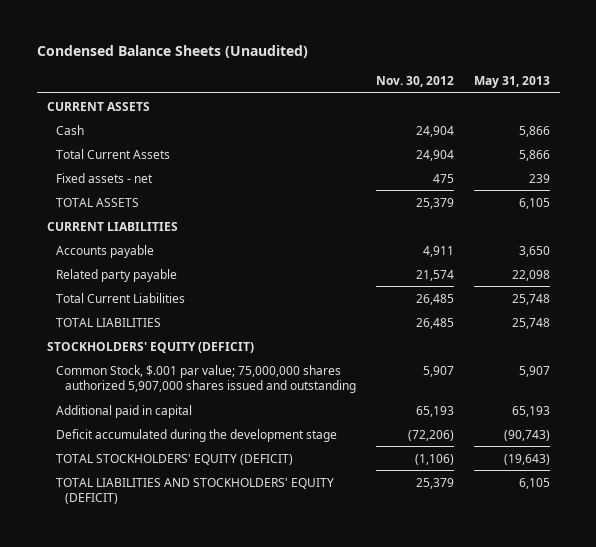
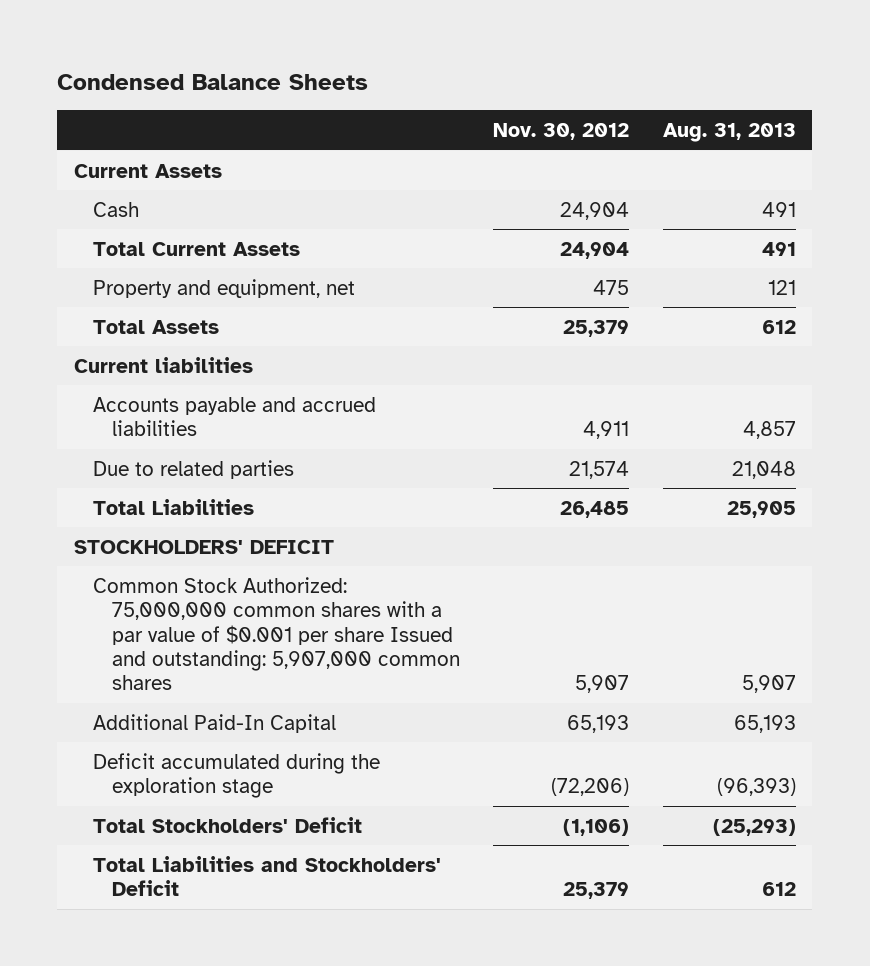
[36,44,308,58] Condensed Balance Sheets (Unaudited) -> [57,73,369,90] Condensed Balance Sheets
[473,75,550,88] May 31, 2013 -> none
none -> [662,123,796,143] Aug. 31, 2013
[46,101,150,111] CURRENT ASSETS -> [74,163,223,178] Current Assets
[56,292,186,303] Total Current Liabilities -> none
[56,172,154,183] Fixed assets - net -> [92,278,355,298] Property and equipment, net
[56,197,140,207] TOTAL ASSETS -> [92,319,219,334] Total Assets
[46,221,178,231] CURRENT LIABILITIES -> [74,356,254,373] Current liabilities
[56,244,155,258] Accounts payable -> [92,396,376,437] Accounts payable and accrued liabilities
[56,268,178,282] Related party payable -> [92,459,294,479] Due to related parties
[56,317,162,327] TOTAL LIABILITIES -> [92,498,254,515] Total Liabilities
[46,341,254,353] STOCKHOLDERS' EQUITY (DEFICIT) -> [74,539,335,554] STOCKHOLDERS' DEFICIT
[56,364,357,393] Common Stock, $.001 par value; 75,000,000 shares authorized 5,907,000 shares issued and outstanding -> [92,576,460,691] Common Stock Authorized: 75,000,000 common shares with a par value of $0.001 per share Issued and outstanding: 5,907,000 common shares
[56,404,193,418] Additional paid in capital -> [92,713,336,733] Additional Paid-In Capital
[56,428,338,442] Deficit accumulated during the development stage -> [92,752,380,799] Deficit accumulated during the exploration stage
[56,453,294,465] TOTAL STOCKHOLDERS' EQUITY (DEFICIT) -> [92,816,362,833] Total Stockholders' Deficit
[56,477,335,504] TOTAL LIABILITIES AND STOCKHOLDERS' EQUITY (DEFICIT) -> [92,855,441,897] Total Liabilities and Stockholders' Deficit

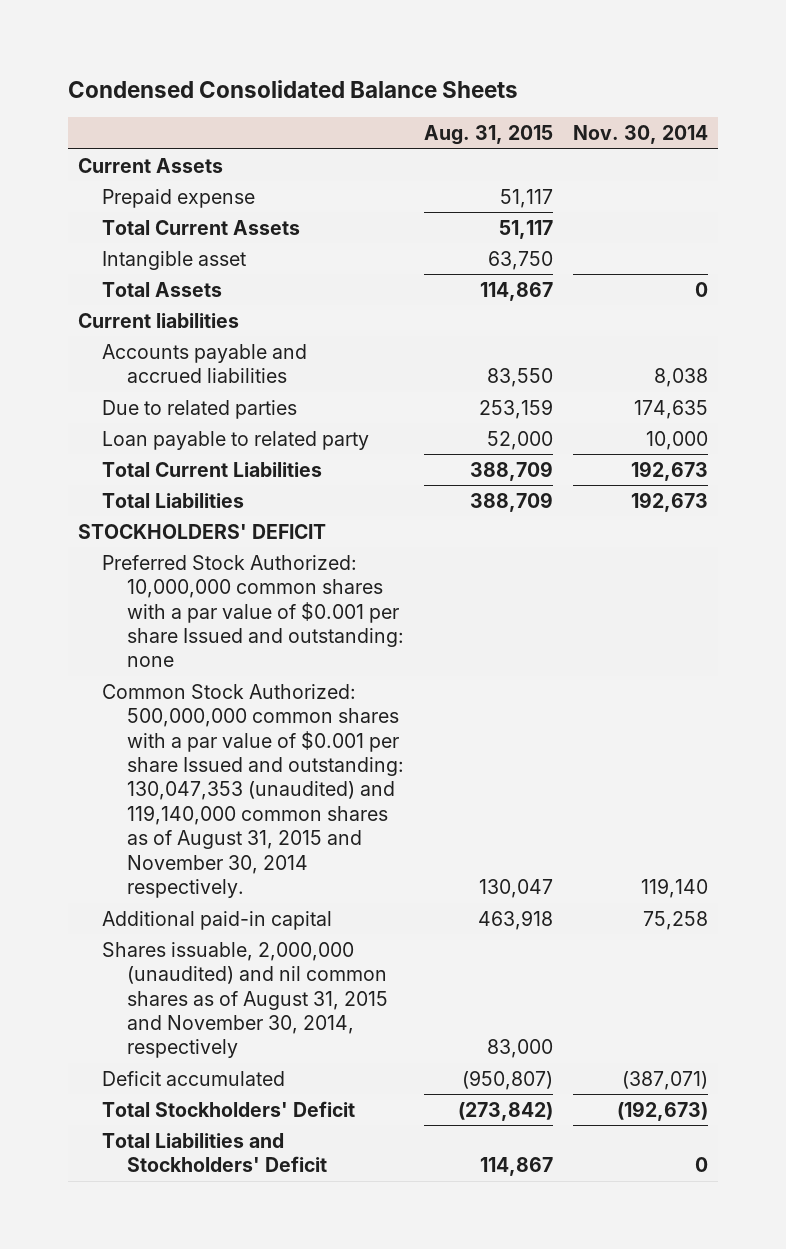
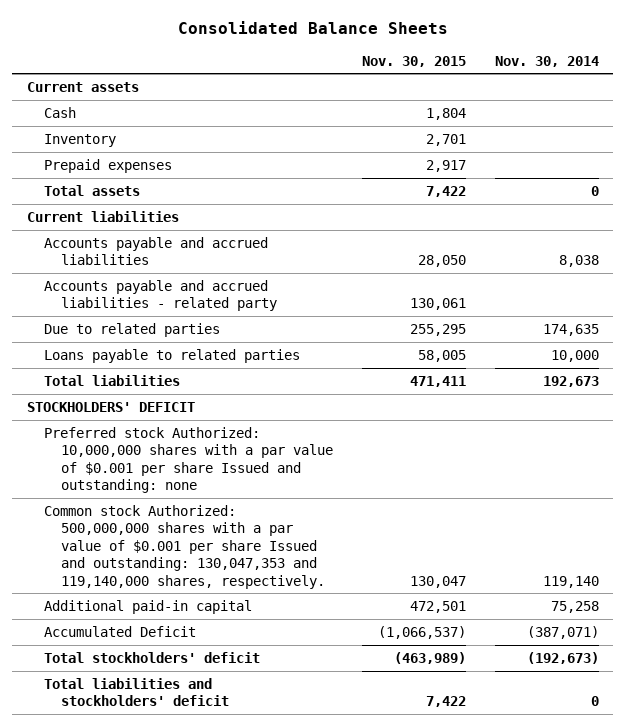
[67,80,518,99] Condensed Consolidated Balance Sheets -> [177,20,448,34] Consolidated Balance Sheets
[423,125,553,146] Aug. 31, 2015 -> none
none -> [361,55,466,67] Nov. 30, 2015
[102,219,301,235] Total Current Assets -> none
[102,250,247,270] Intangible asset -> none
[77,157,223,173] Current Assets -> [26,81,139,92] Current assets
none -> [43,106,76,118] Cash
none -> [43,133,116,147] Inventory
[102,188,256,208] Prepaid expense -> [43,158,172,173] Prepaid expenses
[102,281,223,297] Total Assets -> [43,184,140,196] Total assets
none -> [43,279,278,312] Accounts payable and accrued liabilities - related party
[102,461,323,477] Total Current Liabilities -> none
[102,430,370,450] Loan payable to related party -> [43,348,300,363] Loans payable to related parties
[102,492,245,508] Total Liabilities -> [43,374,180,386] Total liabilities
[102,554,404,668] Preferred Stock Authorized: 10,000,000 common shares with a par value of $0.001 per share Issued and outstanding: none -> [43,426,334,494] Preferred stock Authorized: 10,000,000 shares with a par value of $0.001 per share Issued and outstanding: none
[102,683,404,899] Common Stock Authorized: 500,000,000 common shares with a par value of $0.001 per share Issued and outstanding: 130,047,353 (unaudited) and 119,140,000 common shares as of August 31, 2015 and November 30, 2014 respectively. -> [43,504,326,589] Common stock Authorized: 500,000,000 shares with a par value of $0.001 per share Issued and outstanding: 130,047,353 and 119,140,000 shares, respectively.
[102,941,388,1059] Shares issuable, 2,000,000 (unaudited) and nil common shares as of August 31, 2015 and November 30, 2014, respectively -> none
[102,1070,286,1086] Deficit accumulated -> [43,625,196,637] Accumulated Deficit
[102,1100,356,1117] Total Stockholders' Deficit -> [43,651,260,663] Total stockholders' deficit
[102,1132,327,1173] Total Liabilities and Stockholders' Deficit -> [43,677,230,707] Total liabilities and stockholders' deficit

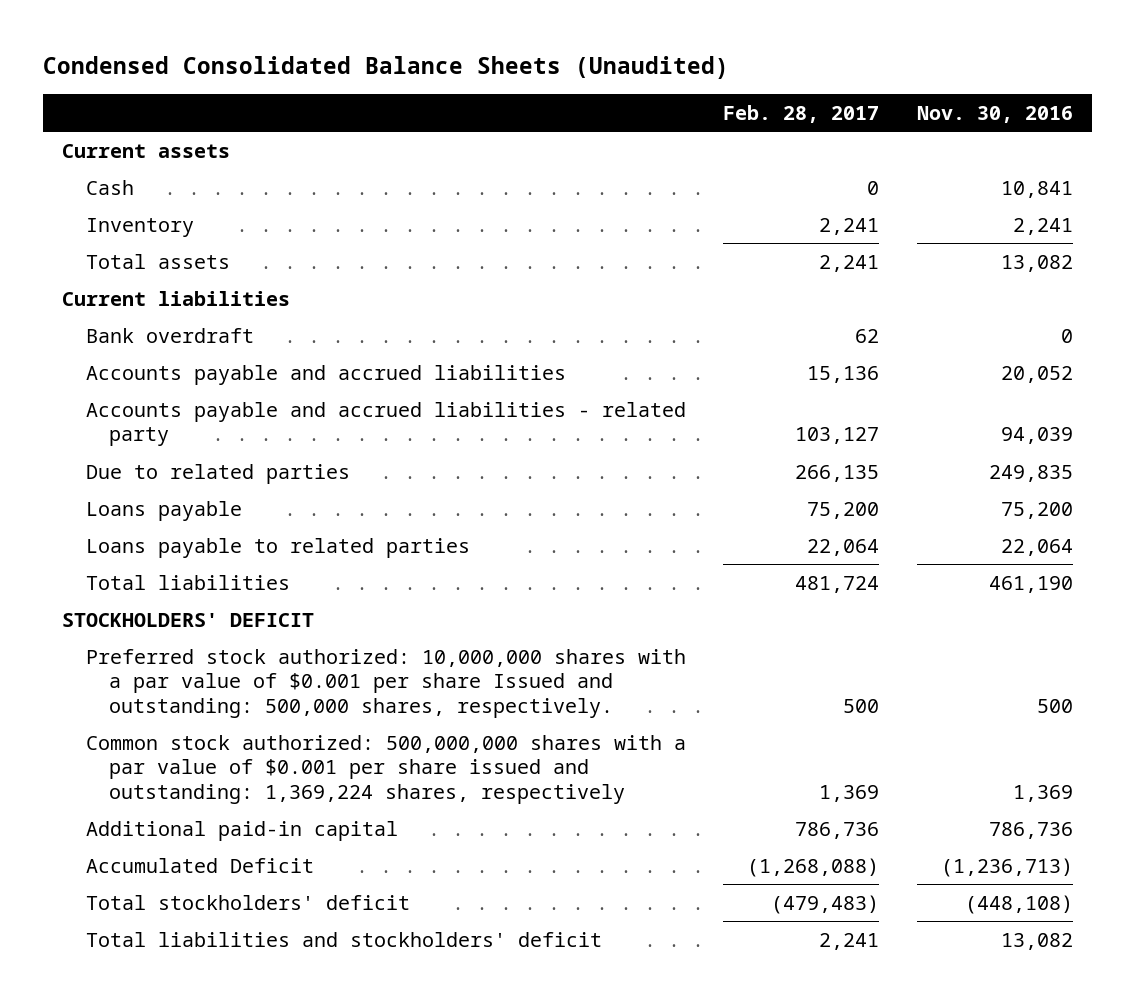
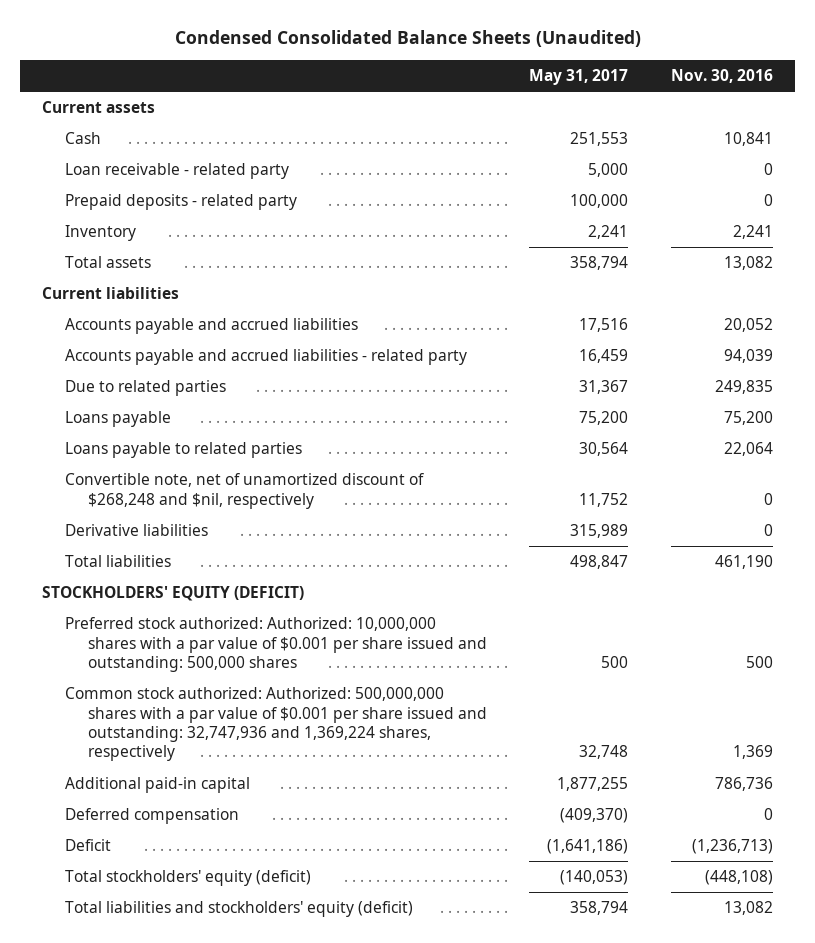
[723,104,880,123] Feb. 28, 2017 -> none
none -> [529,68,629,85] May 31, 2017
none -> [64,163,289,180] Loan receivable - related party
none -> [64,194,297,211] Prepaid deposits - related party
[85,327,254,343] Bank overdraft -> none
none -> [64,473,424,509] Convertible note, net of unamortized discount of $268,248 and $nil, respectively
none -> [64,524,208,537] Derivative liabilities
[62,612,315,627] STOCKHOLDERS' DEFICIT -> [41,586,304,602] STOCKHOLDERS' EQUITY (DEFICIT)
[85,648,686,718] Preferred stock authorized: 10,000,000 shares with a par value of $0.001 per share Issued and outstanding: 500,000 shares, respectively. -> [64,617,487,673] Preferred stock authorized: Authorized: 10,000,000 shares with a par value of $0.001 per share issued and outstanding: 500,000 shares
[85,734,686,804] Common stock authorized: 500,000,000 shares with a par value of $0.001 per share issued and outstanding: 1,369,224 shares, respectively -> [64,687,487,762] Common stock authorized: Authorized: 500,000,000 shares with a par value of $0.001 per share issued and outstanding: 32,747,936 and 1,369,224 shares, respectively
none -> [64,808,239,825] Deferred compensation
[85,857,314,873] Accumulated Deficit -> [64,839,111,852] Deficit
[85,894,410,910] Total stockholders' deficit -> [64,870,311,887] Total stockholders' equity (deficit)
[85,931,602,947] Total liabilities and stockholders' deficit -> [64,901,413,918] Total liabilities and stockholders' equity (deficit)

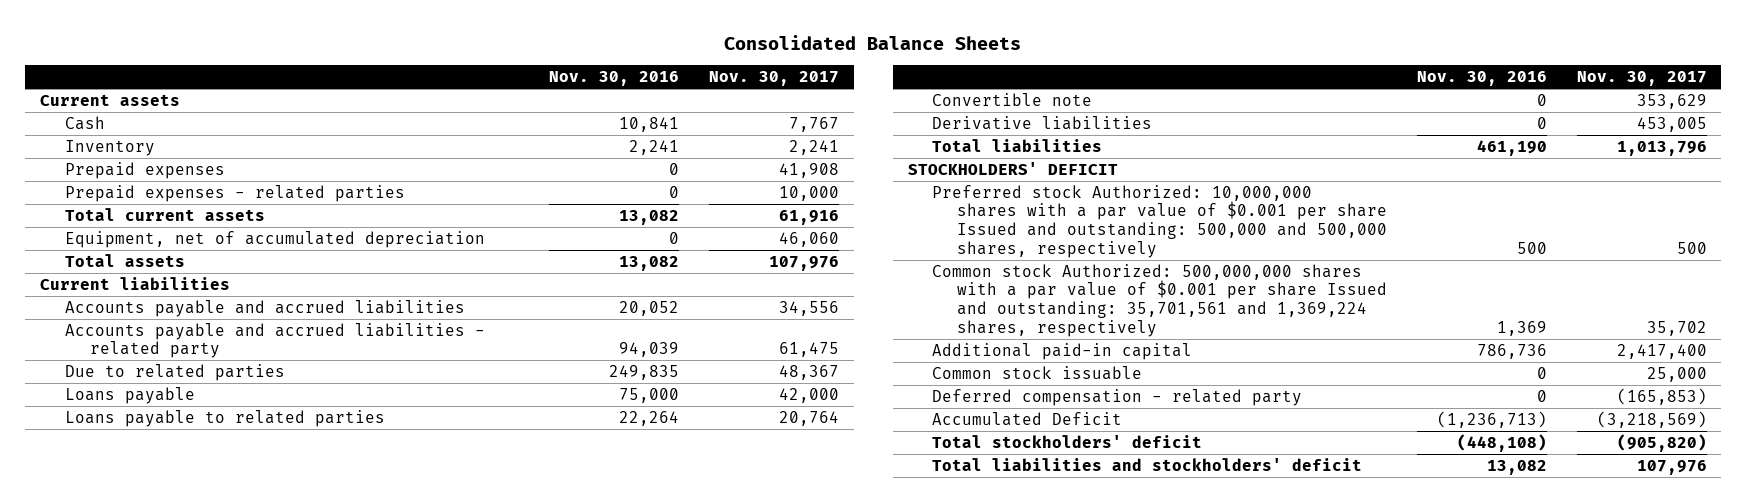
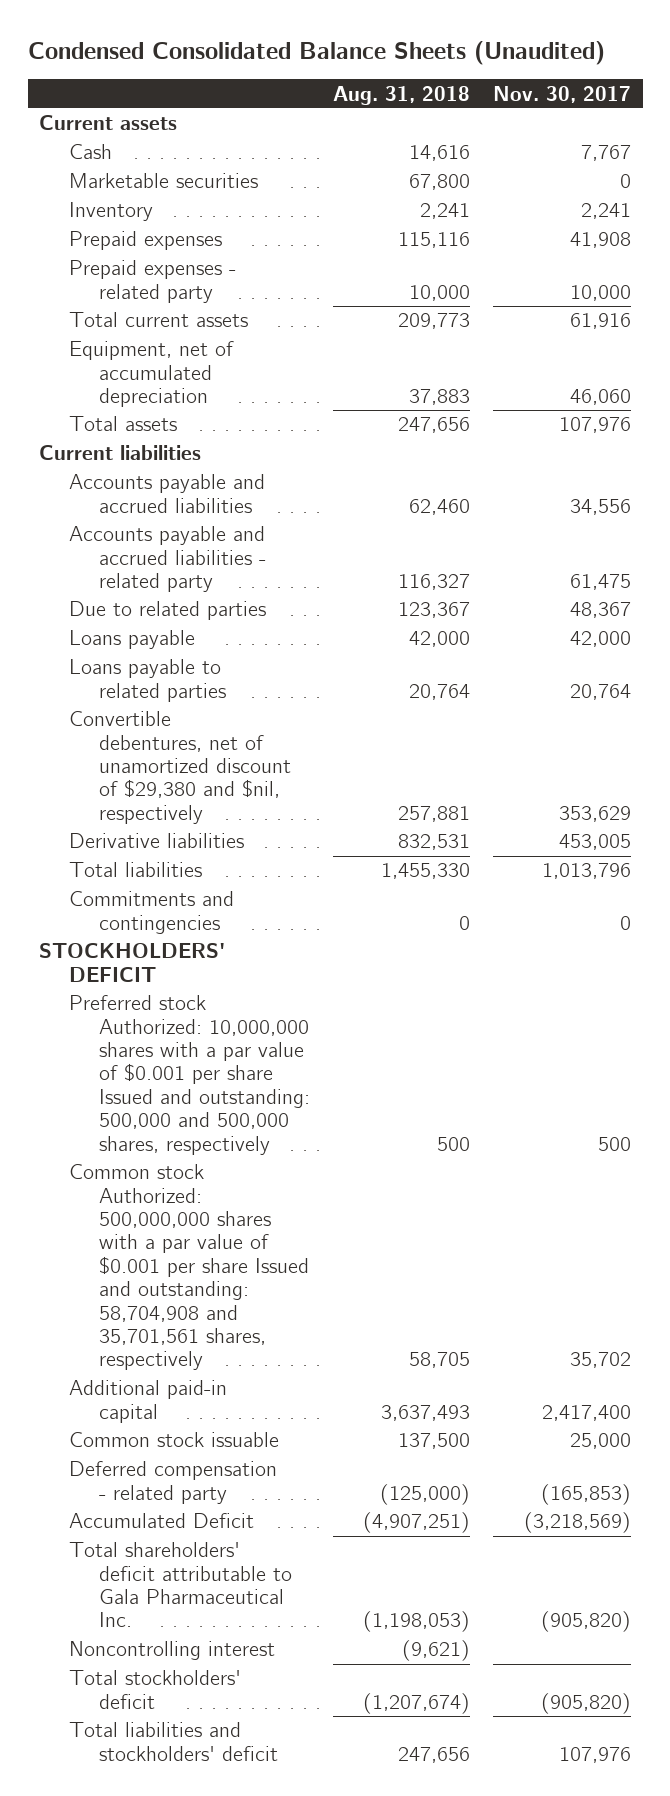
[724,34,1022,50] Consolidated Balance Sheets -> [27,41,605,66] Condensed Consolidated Balance Sheets (Unaudited)
[549,71,680,87] Nov. 30, 2016 -> none
none -> [332,85,470,105] Aug. 31, 2018
none -> [68,173,258,189] Marketable securities
[64,184,405,202] Prepaid expenses - related parties -> [68,260,236,303] Prepaid expenses - related party
[932,92,1093,106] Convertible note -> [68,711,291,824] Convertible debentures, net of unamortized discount of $29,380 and $nil, respectively
none -> [68,891,234,934] Commitments and contingencies
[932,263,1388,337] Common stock Authorized: 500,000,000 shares with a par value of $0.001 per share Issued and outstanding: 35,701,561 and 1,369,224 shares, respectively -> [68,1164,309,1371] Common stock Authorized: 500,000,000 shares with a par value of $0.001 per share Issued and outstanding: 58,704,908 and 35,701,561 shares, respectively
none -> [68,1542,292,1628] Total shareholders' deficit attributable to Gala Pharmaceutical Inc.
none -> [68,1641,275,1661] Noncontrolling interest

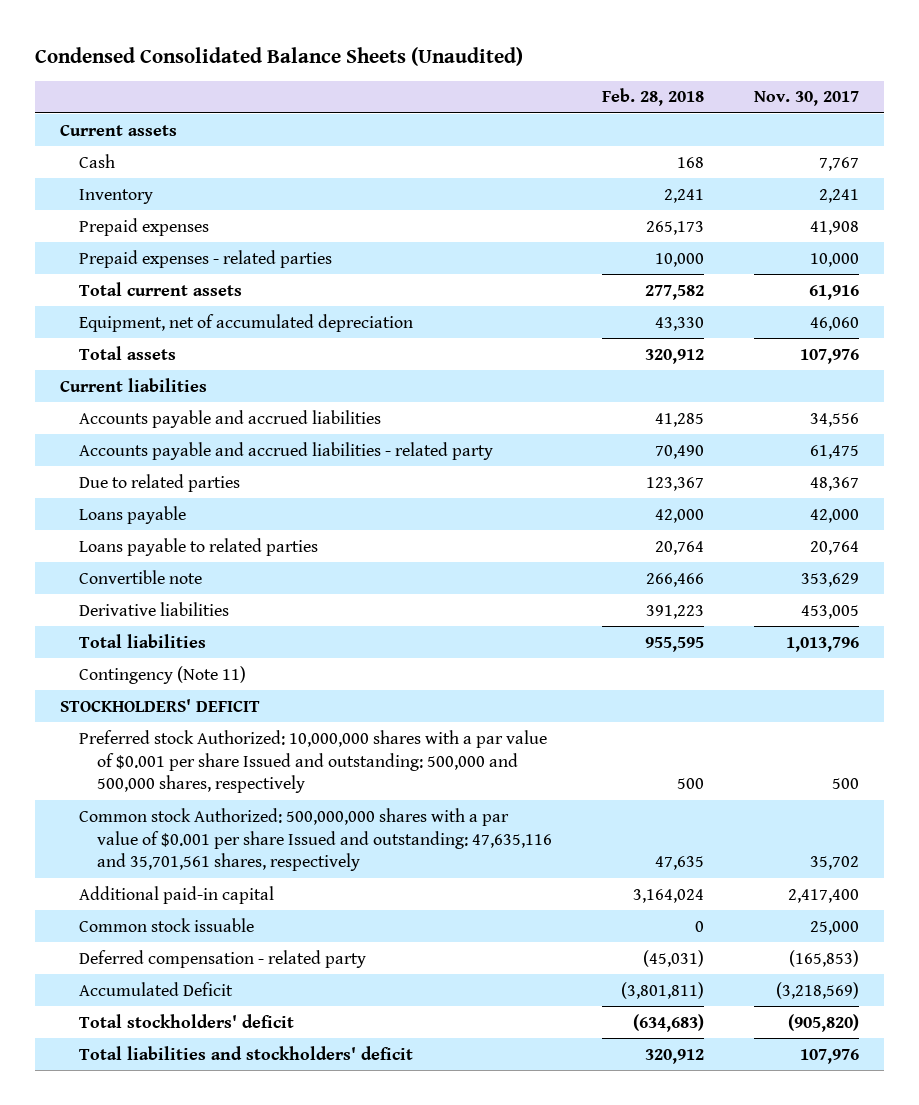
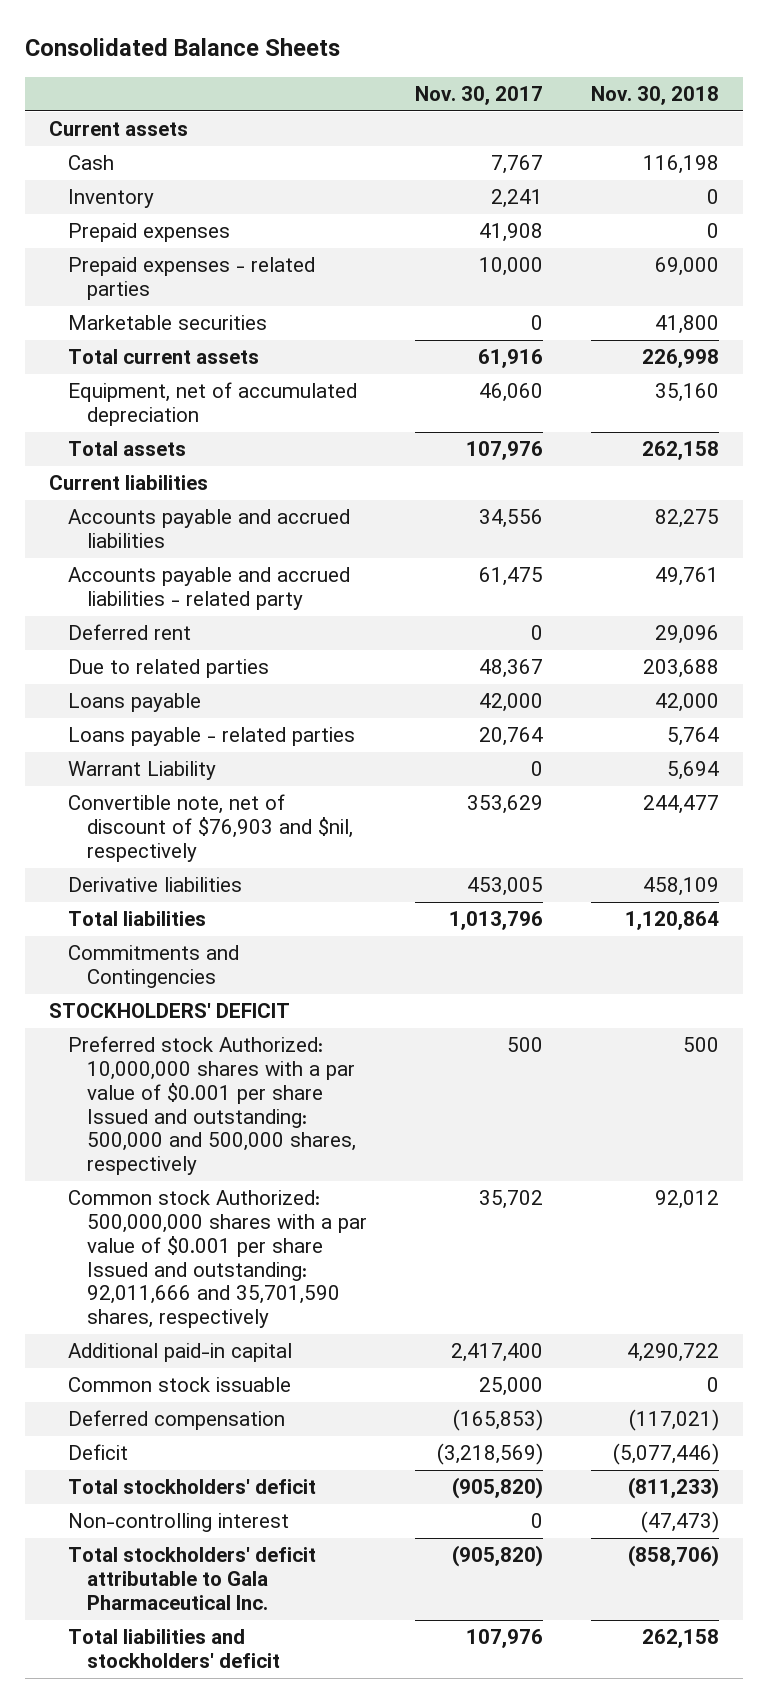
[35,46,524,66] Condensed Consolidated Balance Sheets (Unaudited) -> [24,38,340,57] Consolidated Balance Sheets
[602,88,705,107] Feb. 28, 2018 -> none
none -> [590,86,719,106] Nov. 30, 2018
none -> [67,315,267,331] Marketable securities
none -> [67,624,191,641] Deferred rent
[78,537,318,556] Loans payable to related parties -> [67,727,355,747] Loans payable - related parties
none -> [67,761,216,781] Warrant Liability
[78,569,202,584] Convertible note -> [67,794,353,862] Convertible note, net of discount of $76,903 and $nil, respectively
[78,665,246,684] Contingency (Note 11) -> [67,945,239,989] Commitments and Contingencies
[78,807,553,872] Common stock Authorized: 500,000,000 shares with a par value of $0.001 per share Issued and outstanding: 47,635,116 and 35,701,561 shares, respectively -> [67,1190,367,1329] Common stock Authorized: 500,000,000 shares with a par value of $0.001 per share Issued and outstanding: 92,011,666 and 35,701,590 shares, respectively
[78,949,366,968] Deferred compensation - related party -> [67,1410,285,1431] Deferred compensation
[78,981,233,996] Accumulated Deficit -> [67,1444,128,1461] Deficit
none -> [67,1513,289,1533] Non-controlling interest
none -> [67,1547,316,1610] Total stockholders' deficit attributable to Gala Pharmaceutical Inc.

